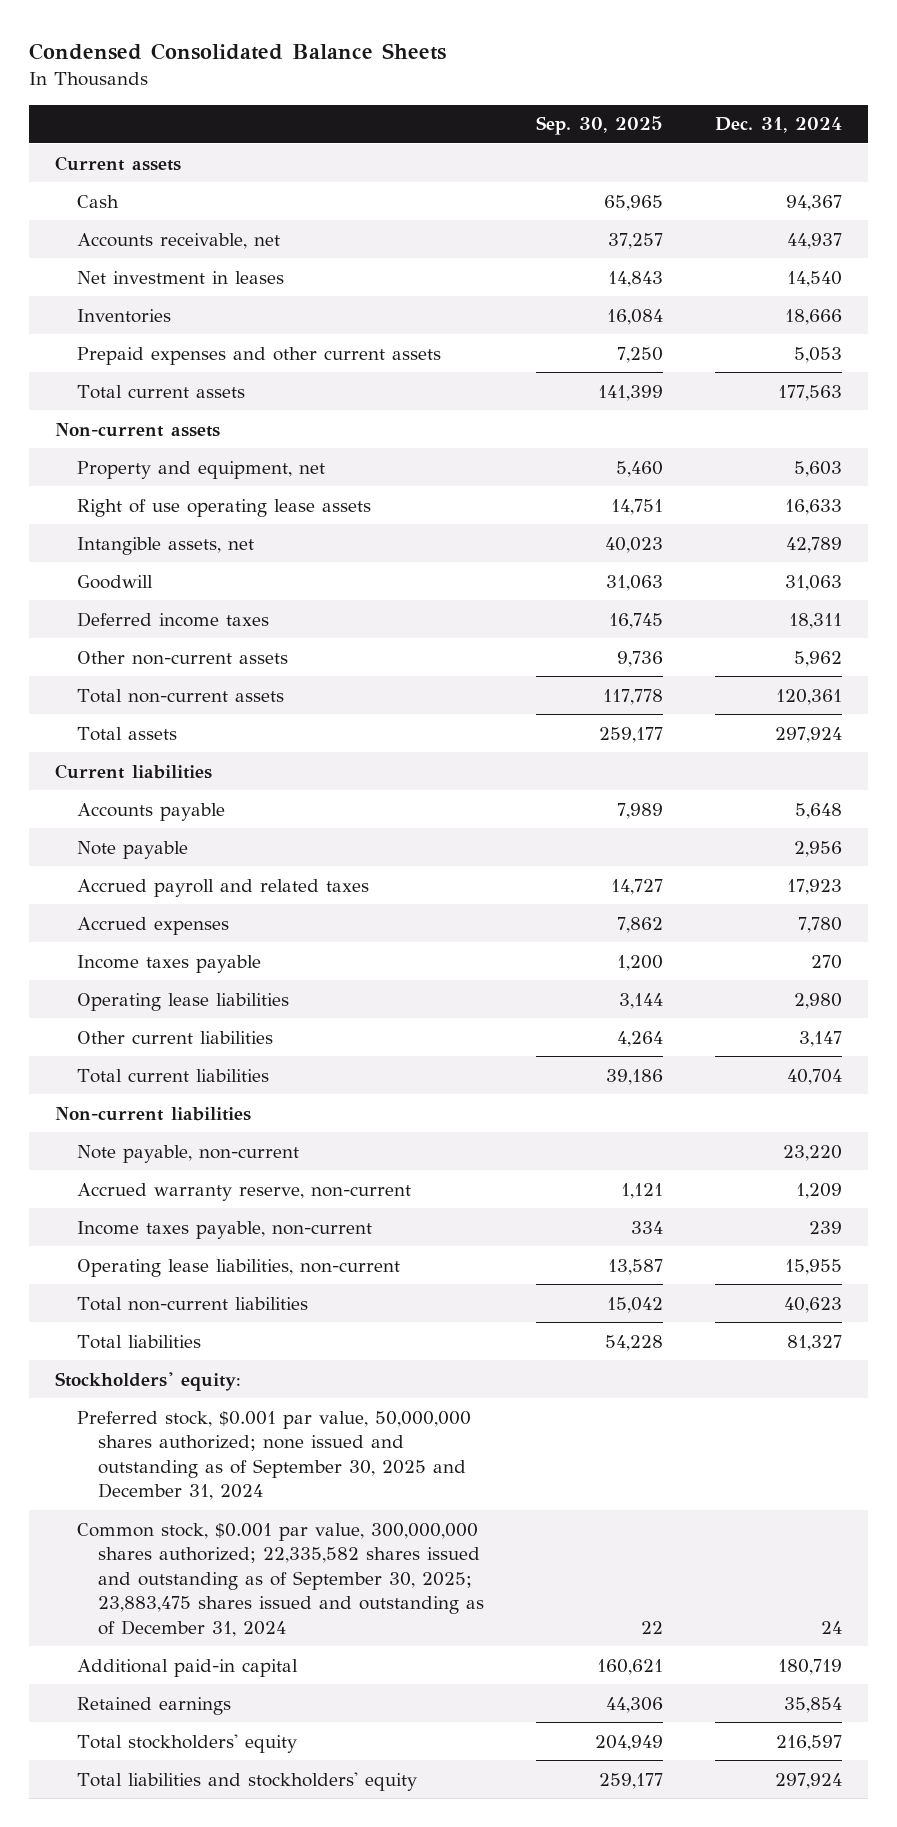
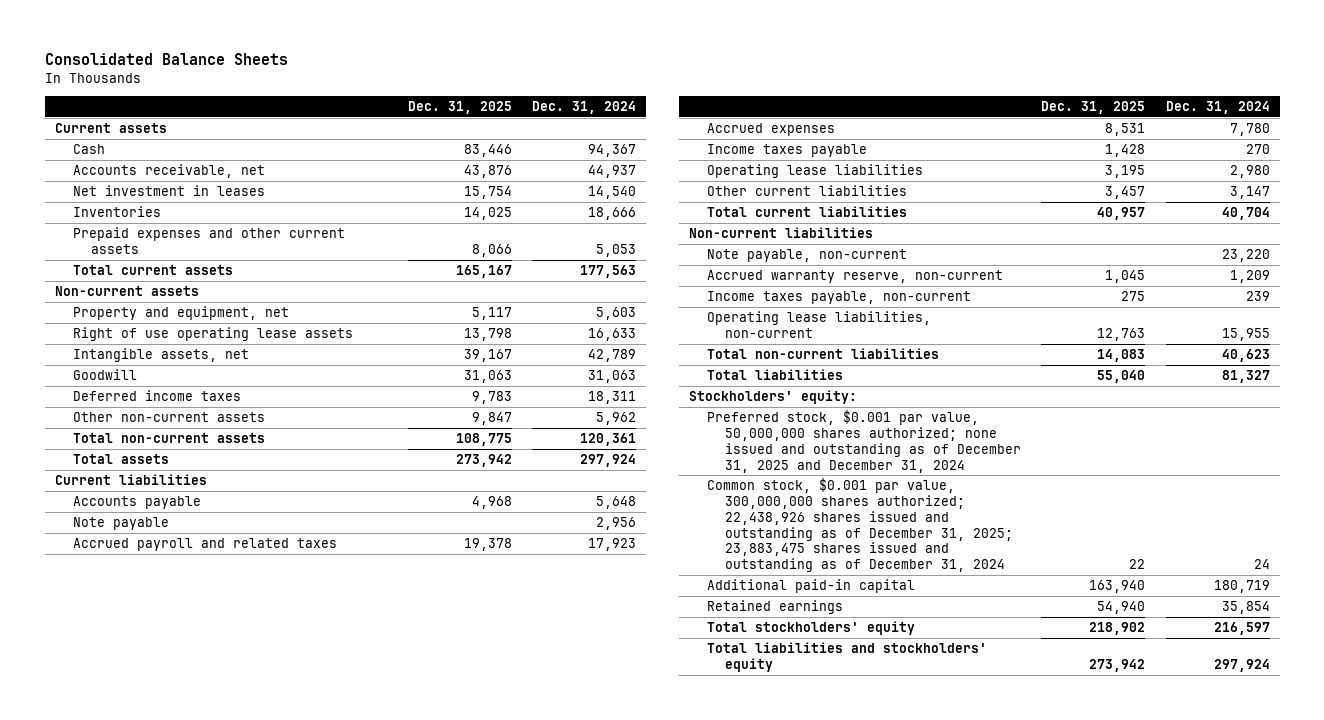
[29,43,447,61] Condensed Consolidated Balance Sheets -> [44,53,288,66] Consolidated Balance Sheets
[536,116,664,136] Sep. 30, 2025 -> none
none -> [407,101,512,115] Dec. 31, 2025
[76,1410,471,1501] Preferred stock, $0.001 par value, 50,000,000 shares authorized; none issued and outstanding as of September 30, 2025 and December 31, 2024 -> [706,409,1022,473] Preferred stock, $0.001 par value, 50,000,000 shares authorized; none issued and outstanding as of December 31, 2025 and December 31, 2024
[76,1522,485,1637] Common stock, $0.001 par value, 300,000,000 shares authorized; 22,335,582 shares issued and outstanding as of September 30, 2025; 23,883,475 shares issued and outstanding as of December 31, 2024 -> [706,477,1014,573] Common stock, $0.001 par value, 300,000,000 shares authorized; 22,438,926 shares issued and outstanding as of December 31, 2025; 23,883,475 shares issued and outstanding as of December 31, 2024

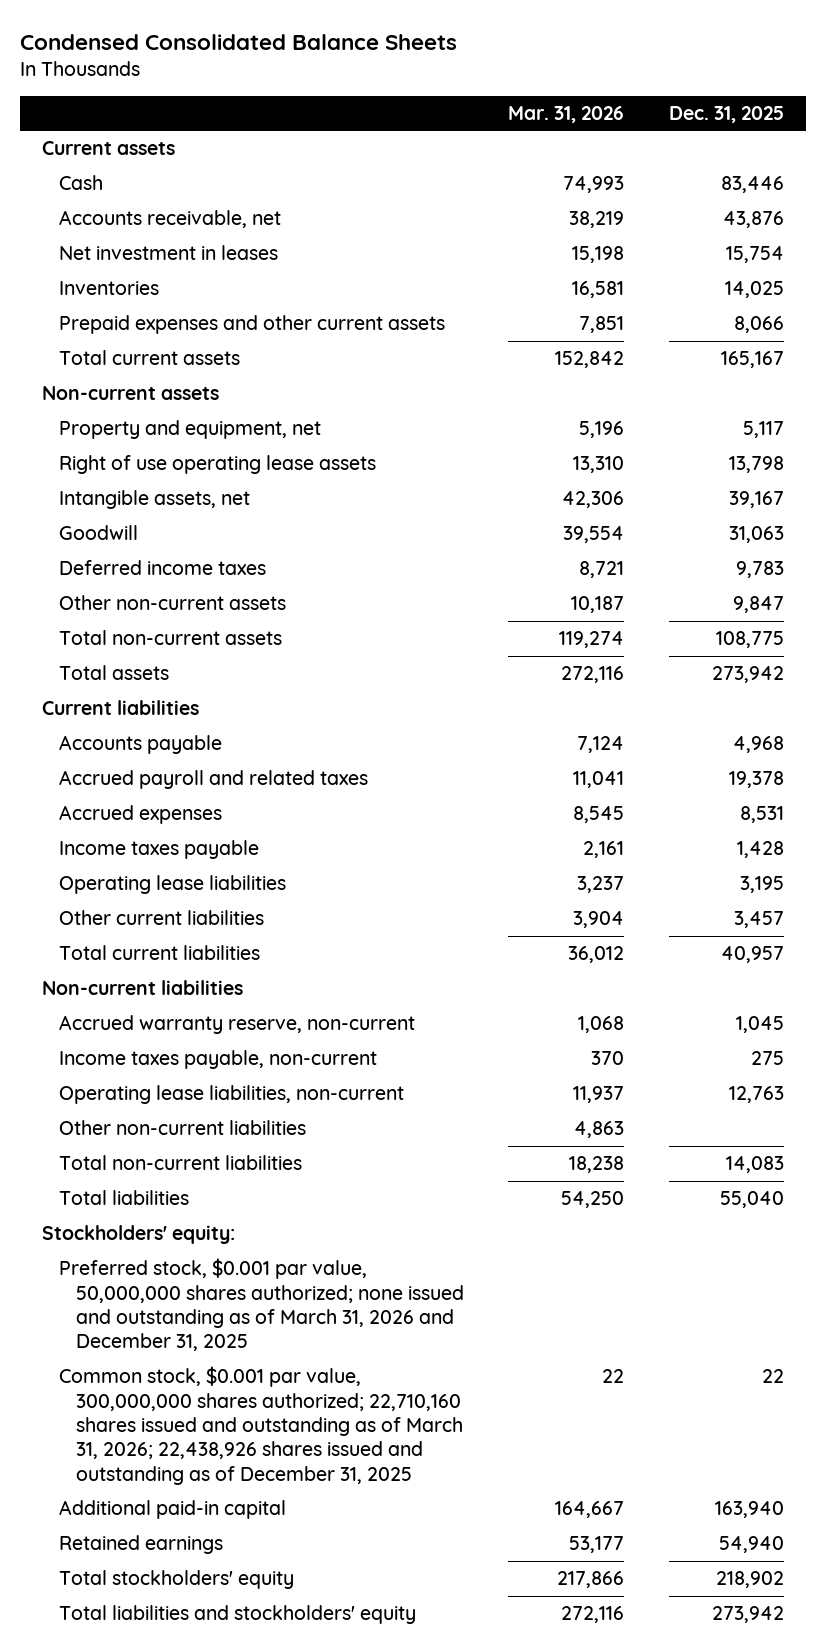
[44,53,288,66] Consolidated Balance Sheets -> [19,33,457,50] Condensed Consolidated Balance Sheets
[531,101,636,115] Dec. 31, 2024 -> none
none -> [508,105,625,123] Mar. 31, 2026
[73,517,170,531] Note payable -> none
[706,249,907,263] Note payable, non-current -> none
none -> [58,1120,306,1136] Other non-current liabilities
[706,409,1022,473] Preferred stock, $0.001 par value, 50,000,000 shares authorized; none issued and outstanding as of December 31, 2025 and December 31, 2024 -> [58,1258,464,1352] Preferred stock, $0.001 par value, 50,000,000 shares authorized; none issued and outstanding as of March 31, 2026 and December 31, 2025
[706,477,1014,573] Common stock, $0.001 par value, 300,000,000 shares authorized; 22,438,926 shares issued and outstanding as of December 31, 2025; 23,883,475 shares issued and outstanding as of December 31, 2024 -> [58,1366,463,1485] Common stock, $0.001 par value, 300,000,000 shares authorized; 22,710,160 shares issued and outstanding as of March 31, 2026; 22,438,926 shares issued and outstanding as of December 31, 2025

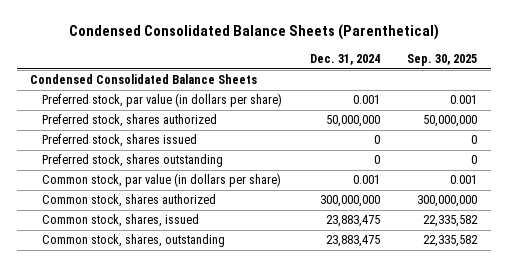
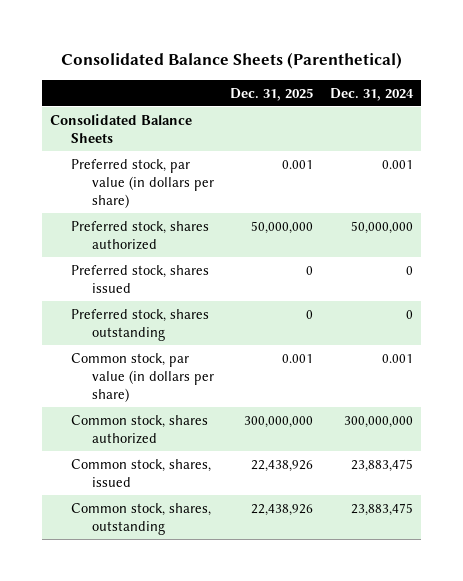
[68,24,439,41] Condensed Consolidated Balance Sheets (Parenthetical) -> [60,51,402,69] Consolidated Balance Sheets (Parenthetical)
[407,54,478,67] Sep. 30, 2025 -> none
none -> [230,87,314,101] Dec. 31, 2025
[30,74,258,85] Condensed Consolidated Balance Sheets -> [50,113,193,143] Consolidated Balance Sheets

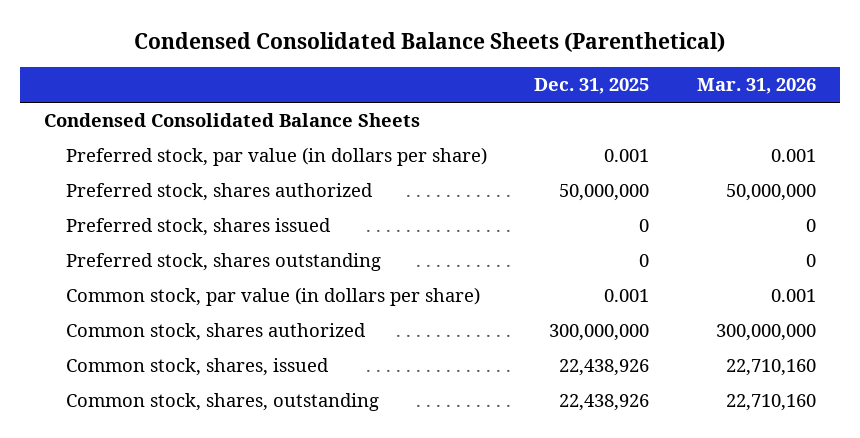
[60,51,402,69] Consolidated Balance Sheets (Parenthetical) -> [134,31,726,52] Condensed Consolidated Balance Sheets (Parenthetical)
[329,87,414,101] Dec. 31, 2024 -> none
none -> [697,78,817,95] Mar. 31, 2026
[50,113,193,143] Consolidated Balance Sheets -> [43,113,420,128] Condensed Consolidated Balance Sheets

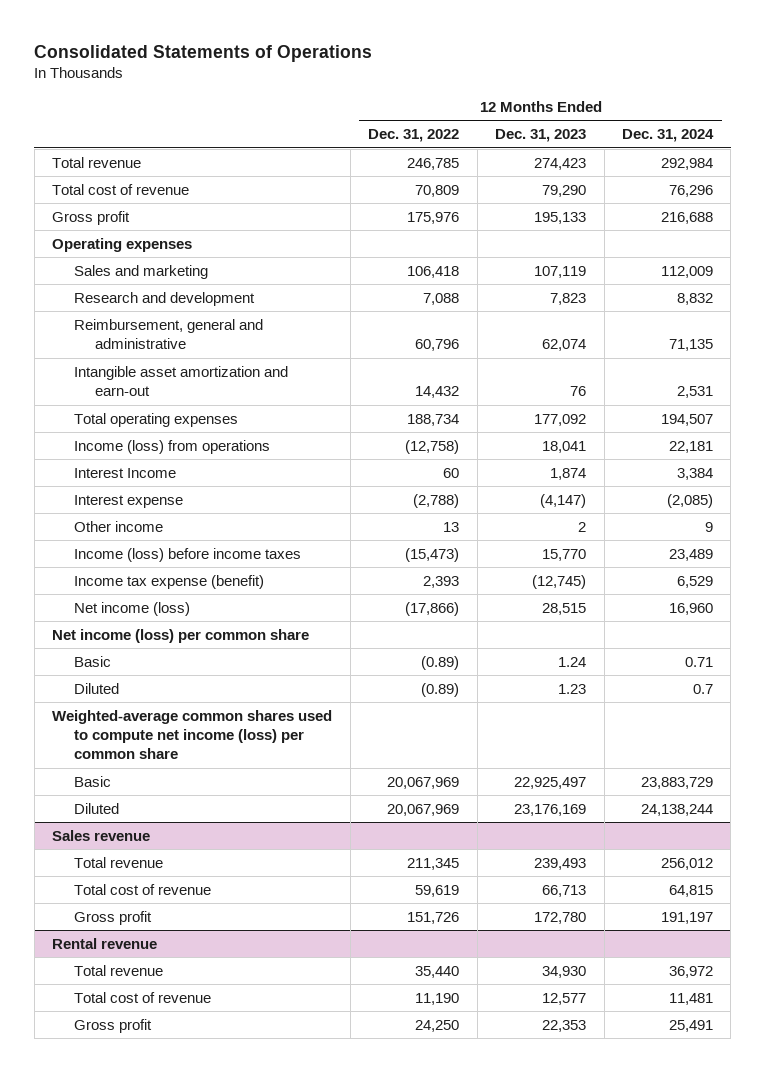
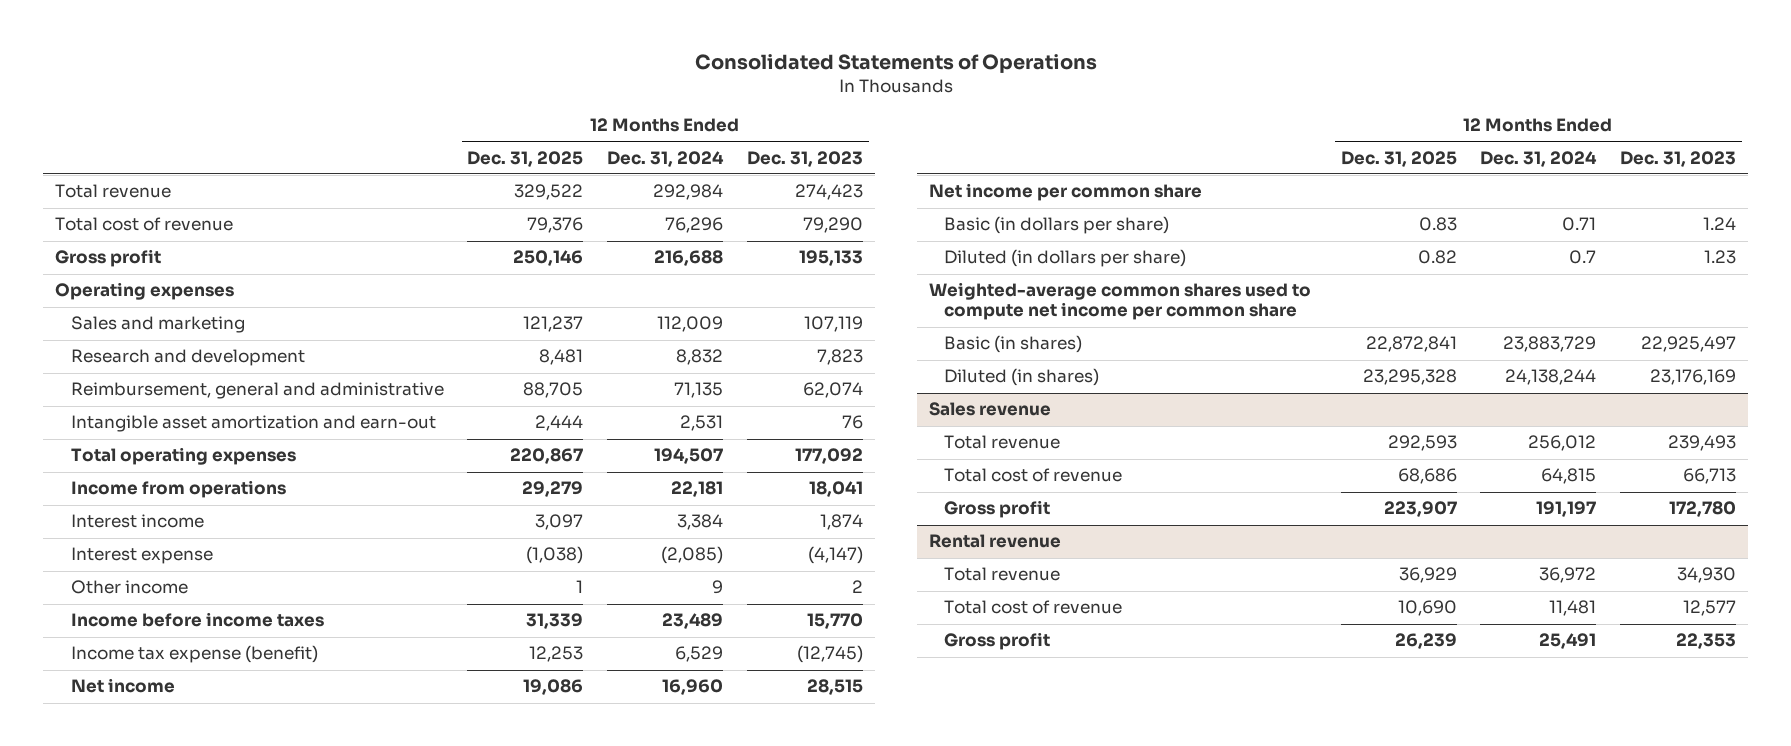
[368,129,460,143] Dec. 31, 2022 -> none
none -> [467,150,584,167] Dec. 31, 2025
[73,439,270,454] Income (loss) from operations -> [70,480,286,499] Income from operations
[73,467,176,478] Interest Income -> [70,514,204,529] Interest income
[73,547,301,562] Income (loss) before income taxes -> [70,612,324,628] Income before income taxes
[73,601,190,616] Net income (loss) -> [70,678,175,694] Net income
[52,628,310,643] Net income (loss) per common share -> [928,183,1202,202] Net income per common share
[73,655,111,667] Basic -> [944,216,1170,235] Basic (in dollars per share)
[73,682,119,694] Diluted -> [944,249,1187,268] Diluted (in dollars per share)
[52,709,333,760] Weighted-average common shares used to compute net income (loss) per common share -> [928,282,1311,321] Weighted-average common shares used to compute net income per common share
[73,775,111,787] Basic -> [944,335,1083,354] Basic (in shares)
[73,802,119,814] Diluted -> [944,368,1100,387] Diluted (in shares)

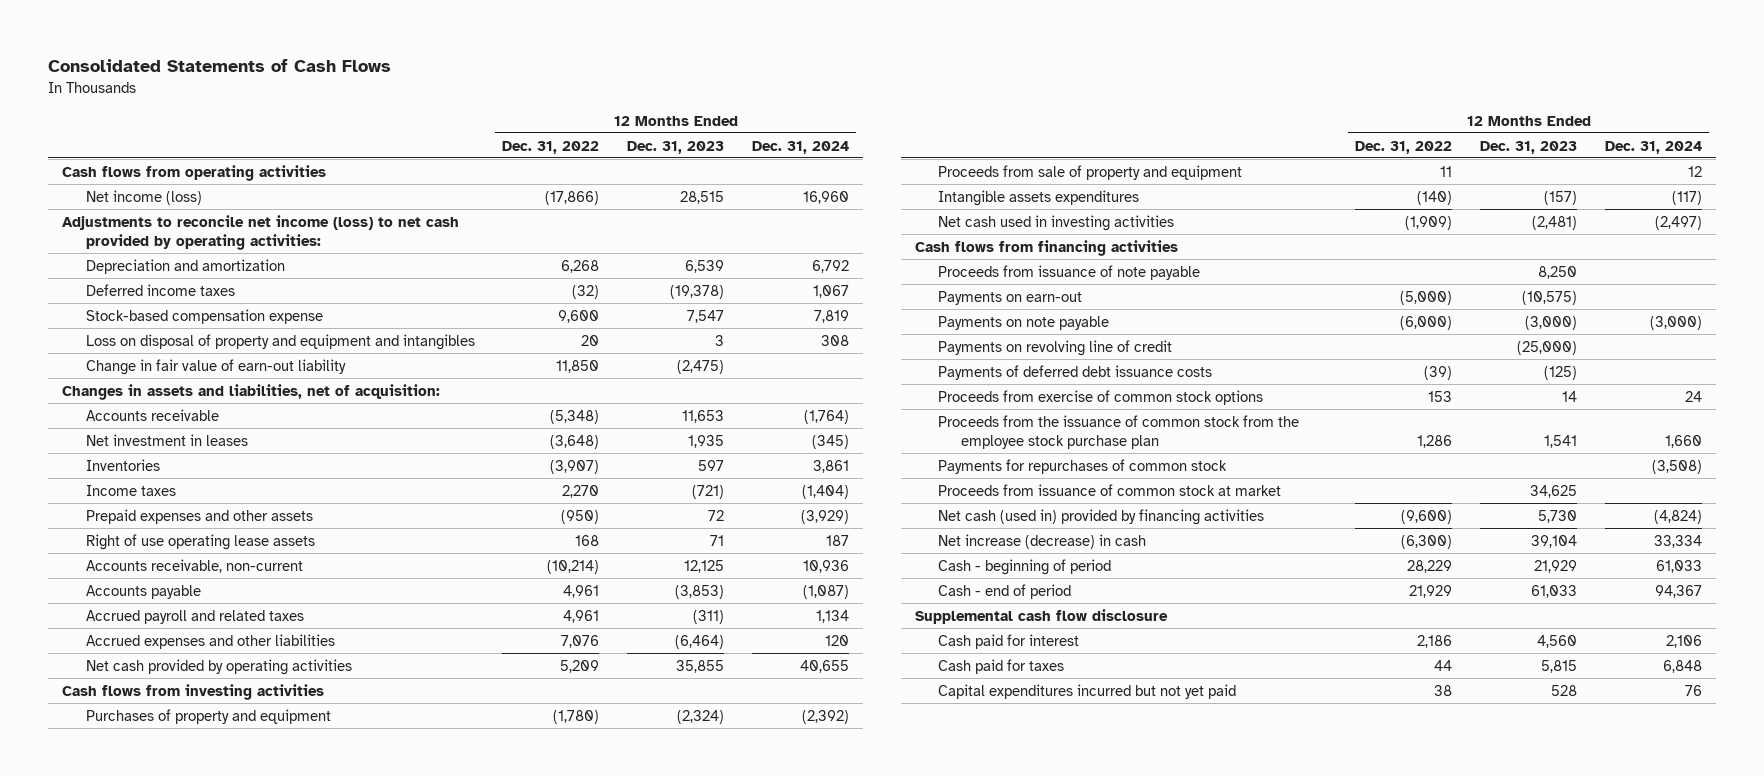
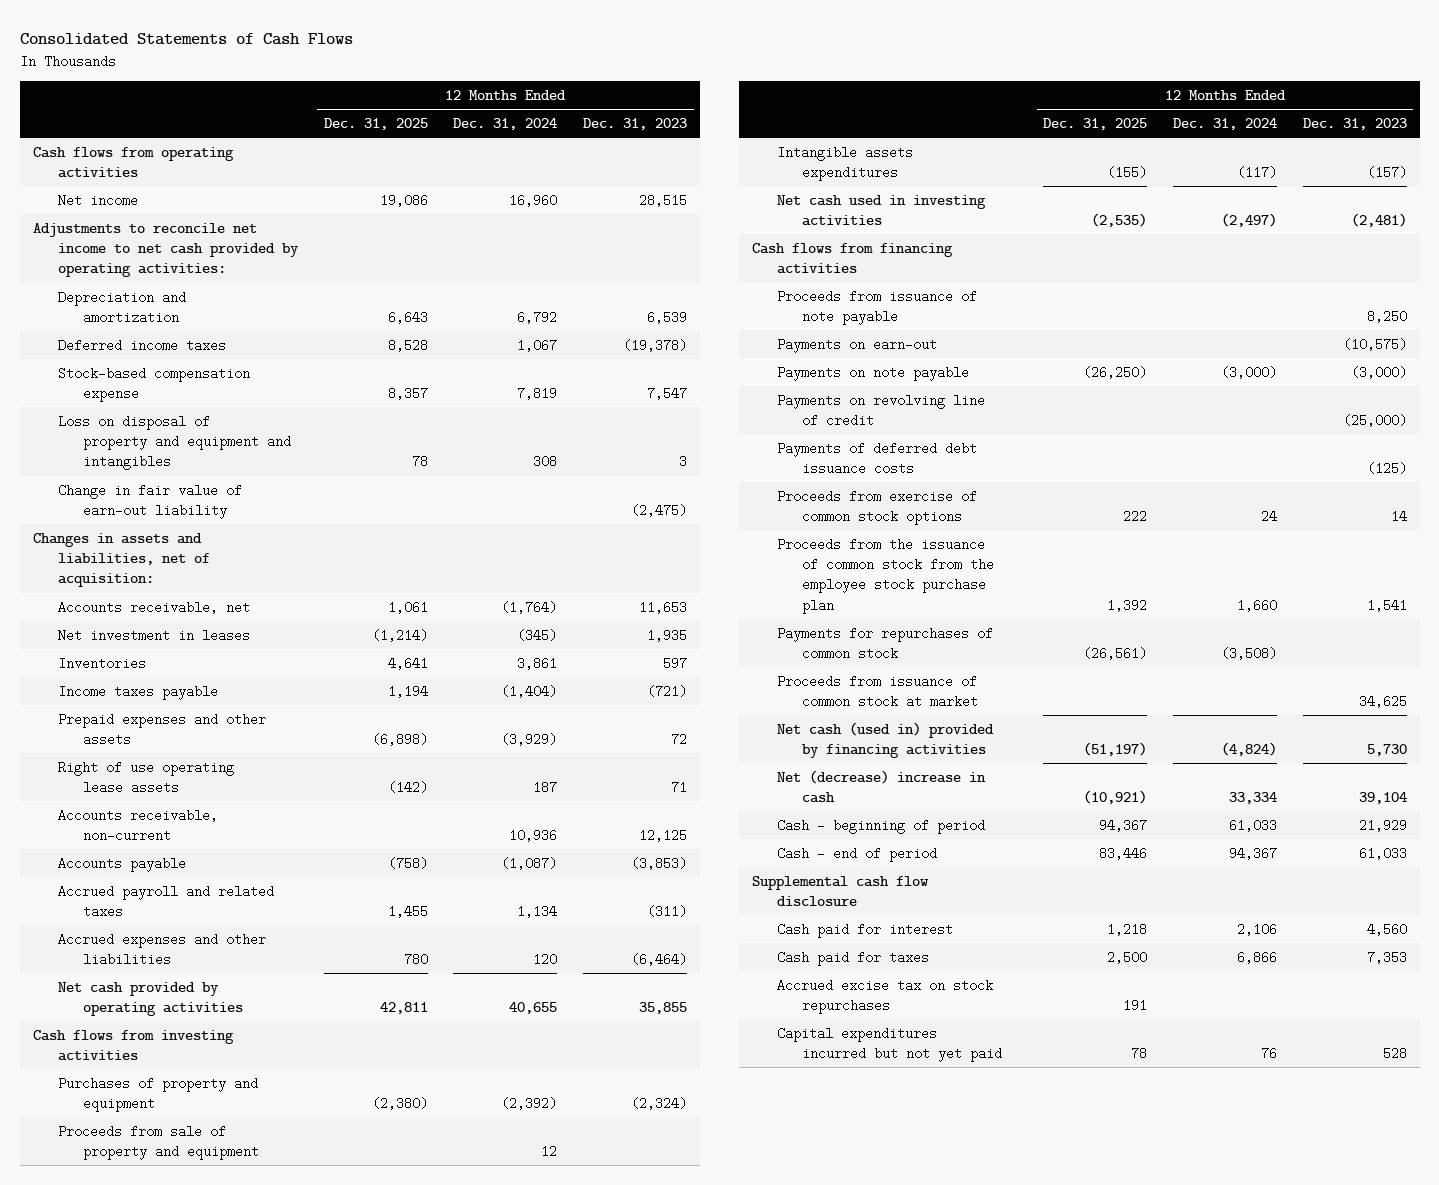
[502,140,600,154] Dec. 31, 2022 -> none
none -> [323,118,428,131] Dec. 31, 2025
[85,189,202,205] Net income (loss) -> [57,193,138,207] Net income
[62,214,460,250] Adjustments to reconcile net income (loss) to net cash provided by operating activities: -> [32,222,299,278] Adjustments to reconcile net income to net cash provided by operating activities:
[85,408,219,421] Accounts receivable -> [57,600,250,614] Accounts receivable, net
[85,484,176,496] Income taxes -> [57,684,218,700] Income taxes payable
[938,533,1147,549] Net increase (decrease) in cash -> [777,769,987,804] Net (decrease) increase in cash
[1541,659,1578,673] 5,815 -> [1366,950,1407,964] 7,353
[1663,659,1703,673] 6,848 -> [1236,950,1277,964] 6,866
none -> [777,978,994,1015] Accrued excise tax on stock repurchases

